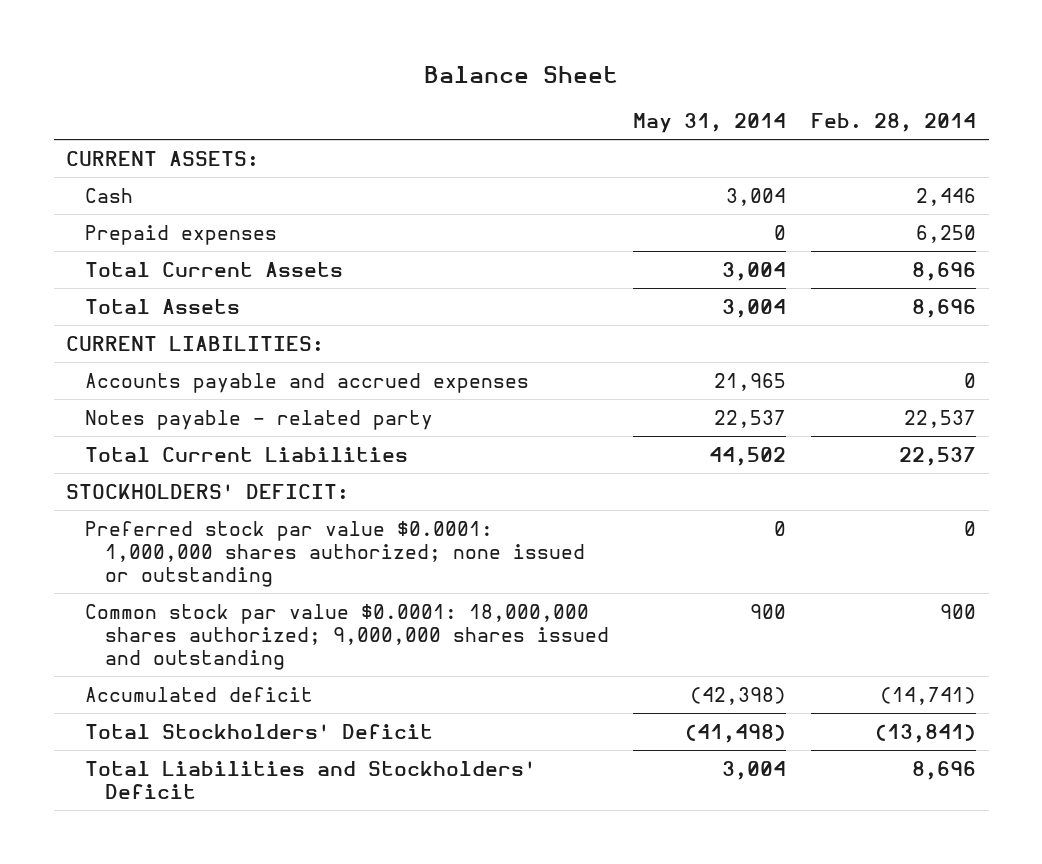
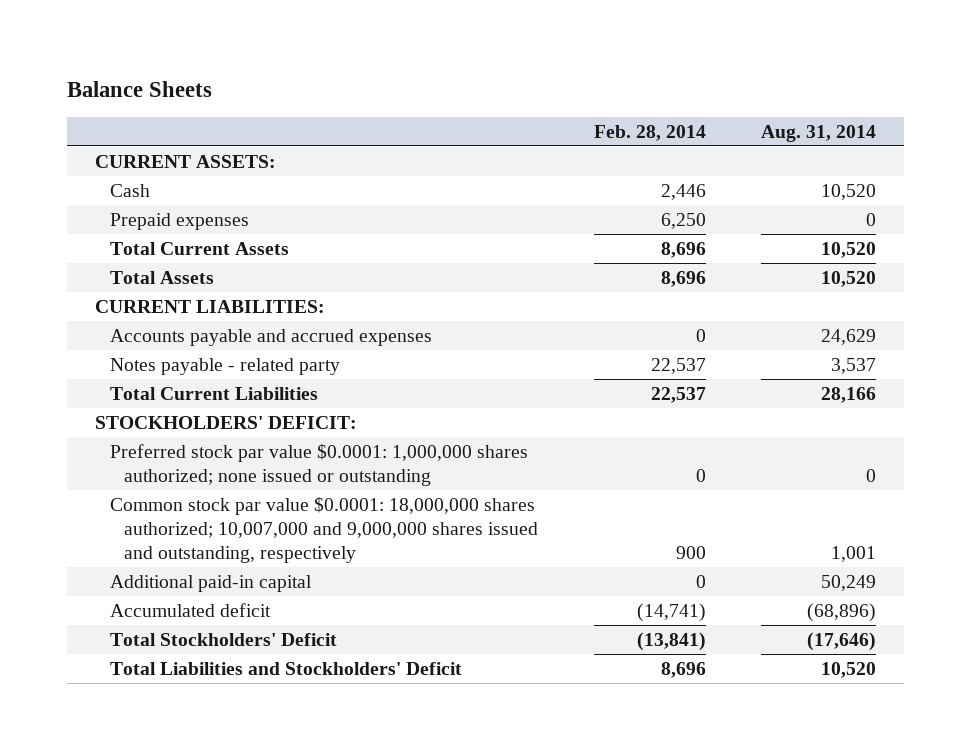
[424,66,619,84] Balance Sheet -> [67,81,213,98] Balance Sheets
[633,112,787,133] May 31, 2014 -> none
none -> [761,124,877,142] Aug. 31, 2014
[85,603,609,670] Common stock par value $0.0001: 18,000,000 shares authorized; 9,000,000 shares issued and outstanding -> [109,496,539,563] Common stock par value $0.0001: 18,000,000 shares authorized; 10,007,000 and 9,000,000 shares issued and outstanding, respectively
none -> [109,574,312,592] Additional paid-in capital

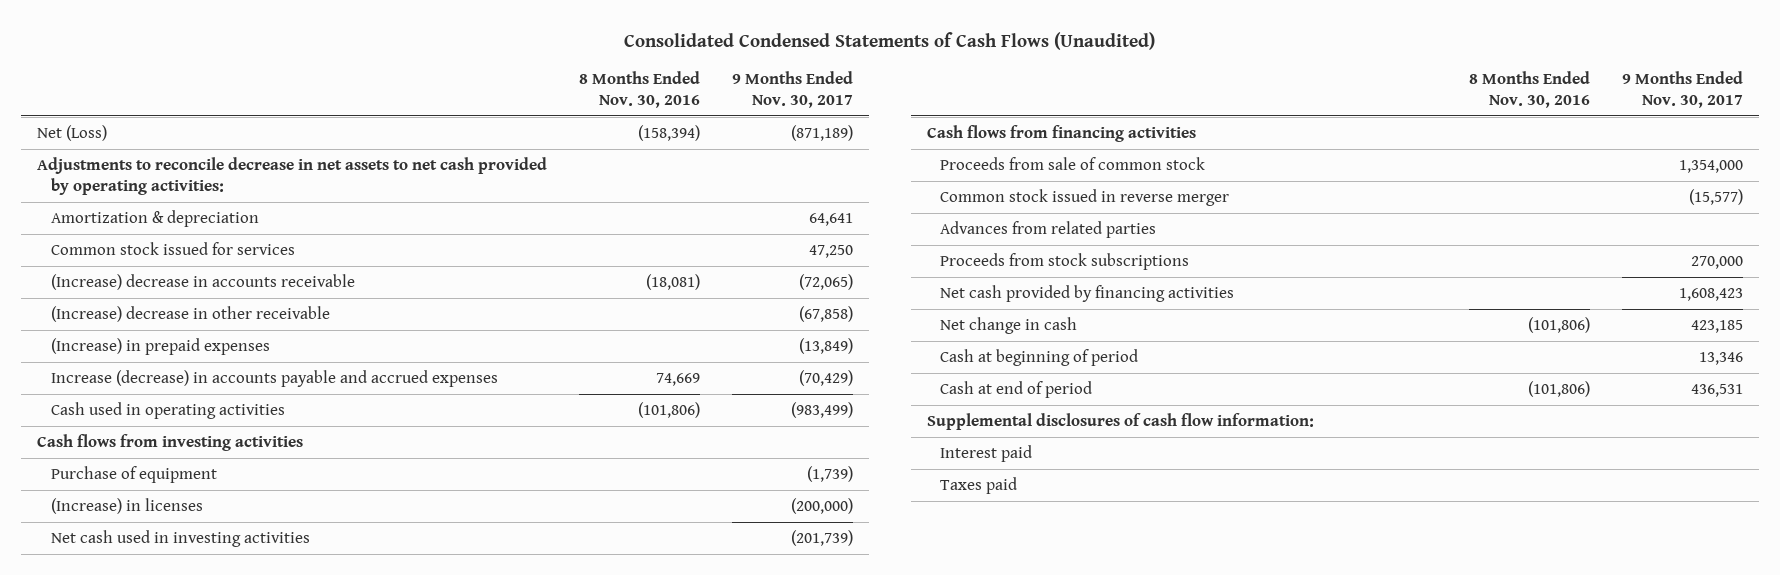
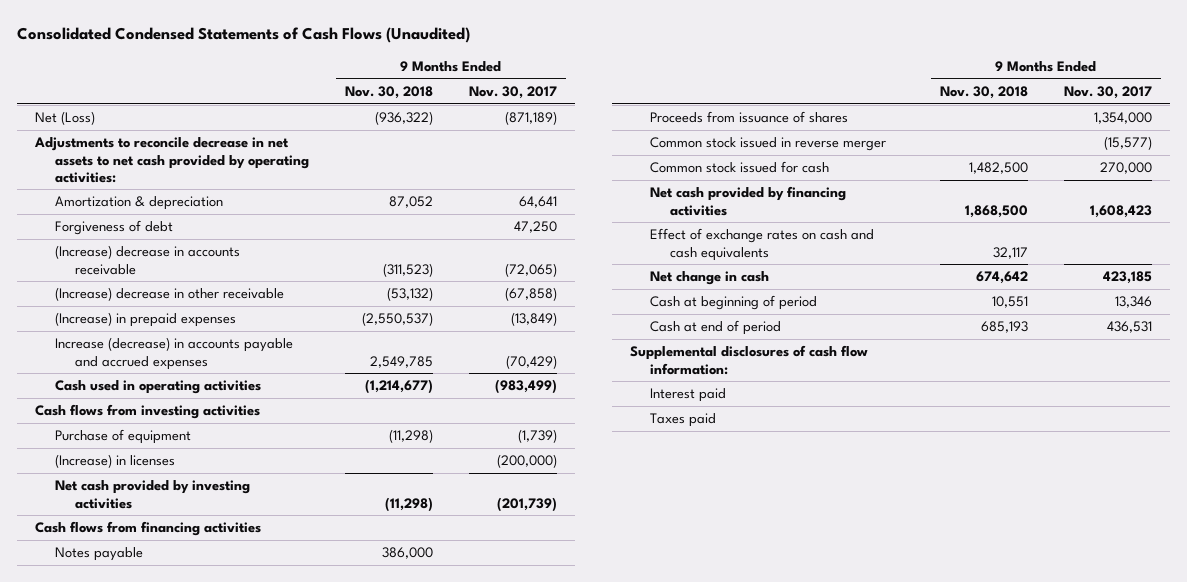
[579,71,701,109] 8 Months Ended Nov. 30, 2016 -> none
none -> [344,86,433,100] Nov. 30, 2018
[50,242,295,256] Common stock issued for services -> [54,220,173,236] Forgiveness of debt
[50,530,310,548] Net cash used in investing activities -> [54,480,250,509] Net cash provided by investing activities
none -> [54,547,143,562] Notes payable
[940,157,1206,171] Proceeds from sale of common stock -> [649,111,848,124] Proceeds from issuance of shares
[940,221,1157,239] Advances from related parties -> none
[940,253,1190,271] Proceeds from stock subscriptions -> [649,161,829,174] Common stock issued for cash
none -> [649,228,874,261] Effect of exchange rates on cash and cash equivalents

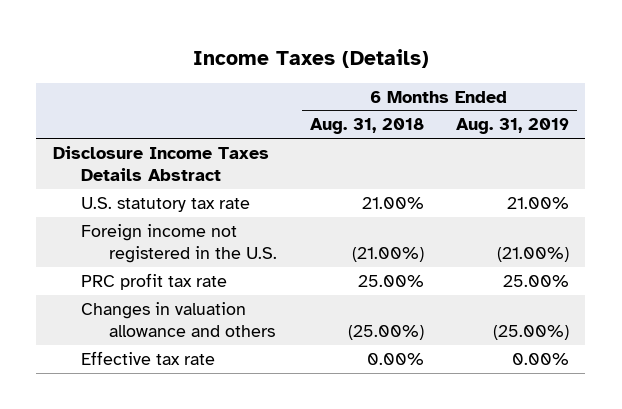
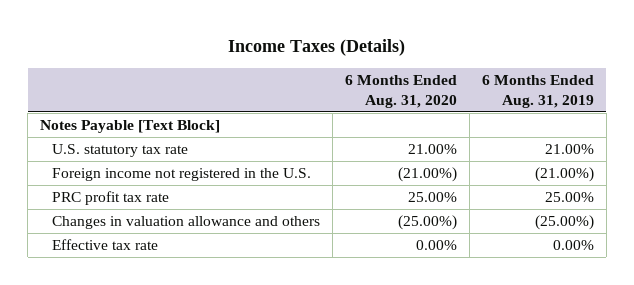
[309,118,424,135] Aug. 31, 2018 -> none
none -> [344,74,457,108] 6 Months Ended Aug. 31, 2020
[52,146,269,182] Disclosure Income Taxes Details Abstract -> [40,120,221,134] Notes Payable [Text Block]

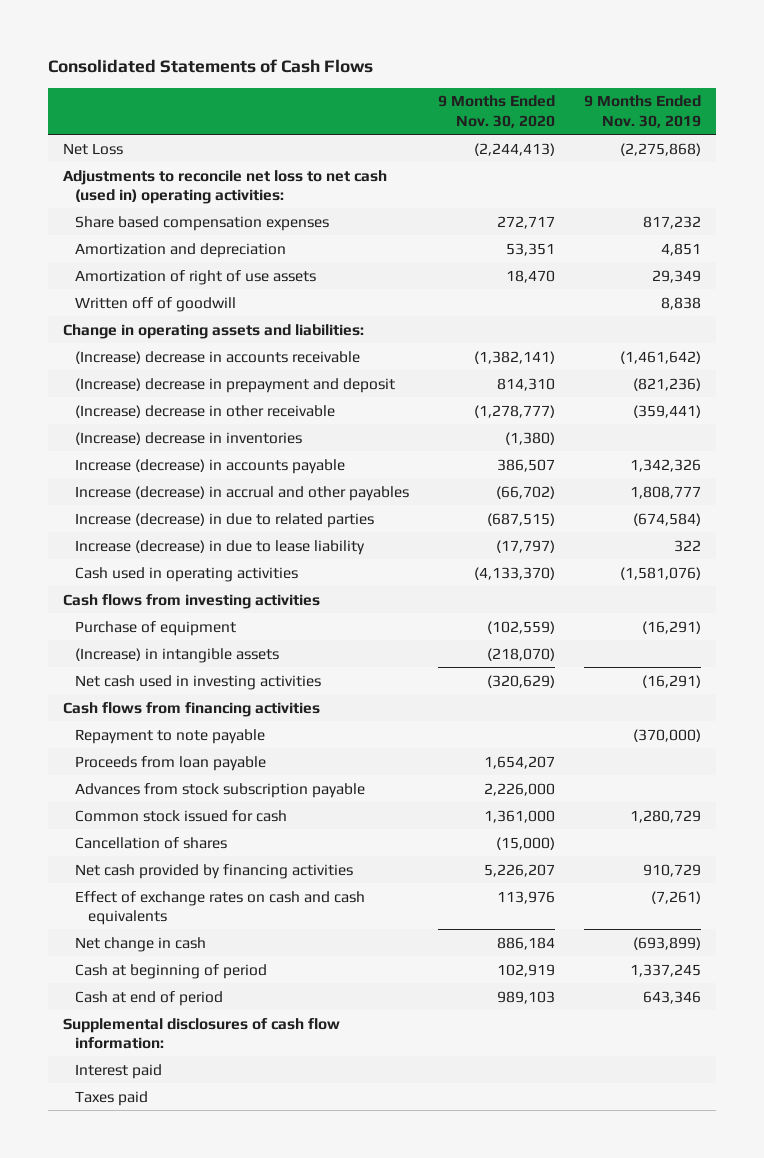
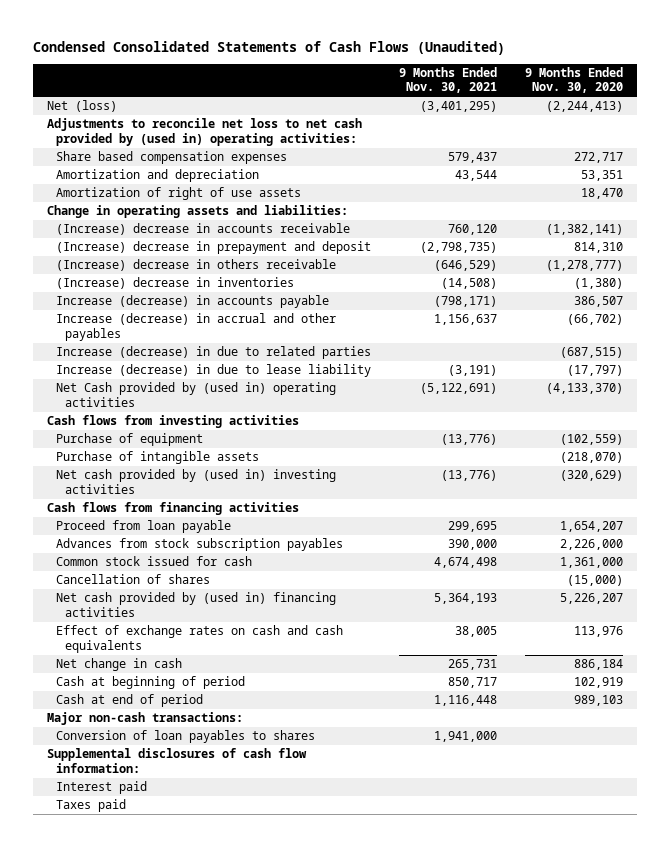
[48,59,374,74] Consolidated Statements of Cash Flows -> [33,40,506,55] Condensed Consolidated Statements of Cash Flows (Unaudited)
[584,95,702,128] 9 Months Ended Nov. 30, 2019 -> none
none -> [399,66,498,94] 9 Months Ended Nov. 30, 2021
[62,142,123,155] Net Loss -> [47,100,118,113] Net (loss)
[62,169,387,204] Adjustments to reconcile net loss to net cash (used in) operating activities: -> [47,118,363,146] Adjustments to reconcile net loss to net cash provided by (used in) operating activities:
[75,296,237,312] Written off of goodwill -> none
[75,404,336,418] (Increase) decrease in other receivable -> [56,259,337,272] (Increase) decrease in others receivable
[75,566,299,582] Cash used in operating activities -> [56,382,337,407] Net Cash provided by (used in) operating activities
[75,647,280,663] (Increase) in intangible assets -> [56,451,260,465] Purchase of intangible assets
[75,674,322,690] Net cash used in investing activities -> [56,469,337,494] Net cash provided by (used in) investing activities
[75,728,266,744] Repayment to note payable -> none
[75,755,267,771] Proceeds from loan payable -> [56,520,232,534] Proceed from loan payable
[75,782,366,798] Advances from stock subscription payable -> [56,538,344,552] Advances from stock subscription payables
[75,863,354,879] Net cash provided by financing activities -> [56,592,337,617] Net cash provided by (used in) financing activities
none -> [47,712,244,726] Major non-cash transactions:
none -> [56,730,316,744] Conversion of loan payables to shares

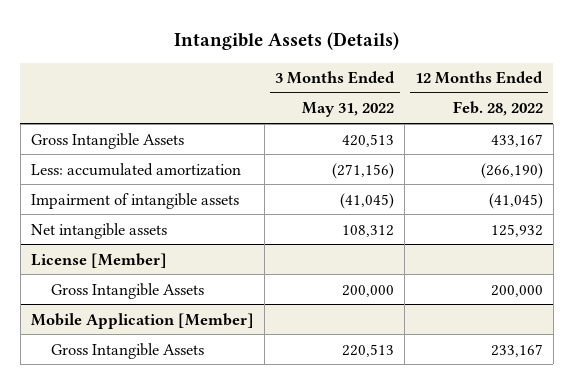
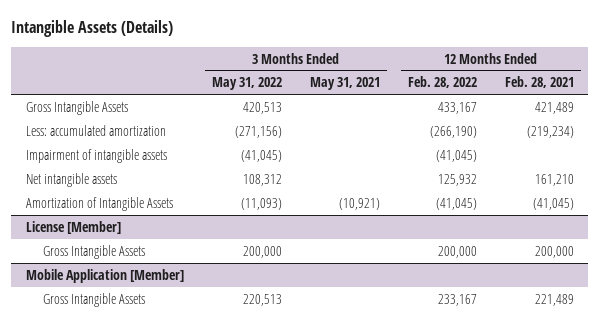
none -> [309,77,380,91] May 31, 2021
none -> [505,76,575,89] Feb. 28, 2021
none -> [25,196,173,211] Amortization of Intangible Assets

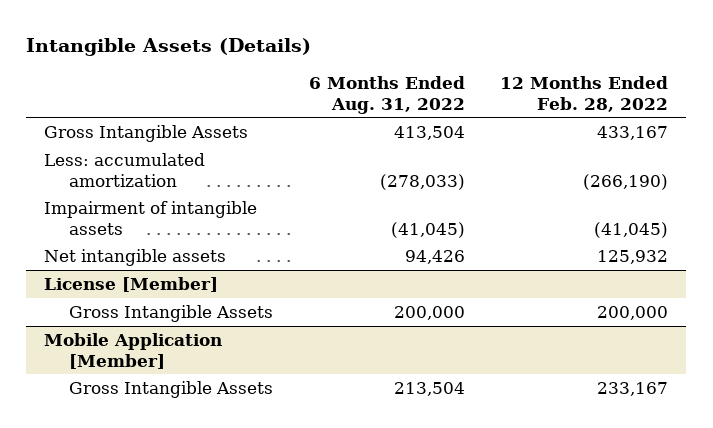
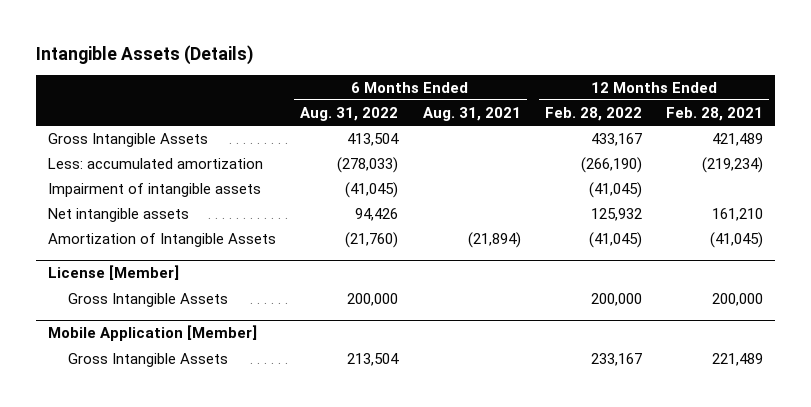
none -> [422,106,521,121] Aug. 31, 2021
none -> [665,106,763,121] Feb. 28, 2021
none -> [48,232,277,247] Amortization of Intangible Assets

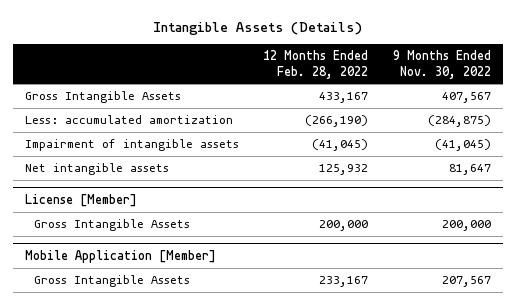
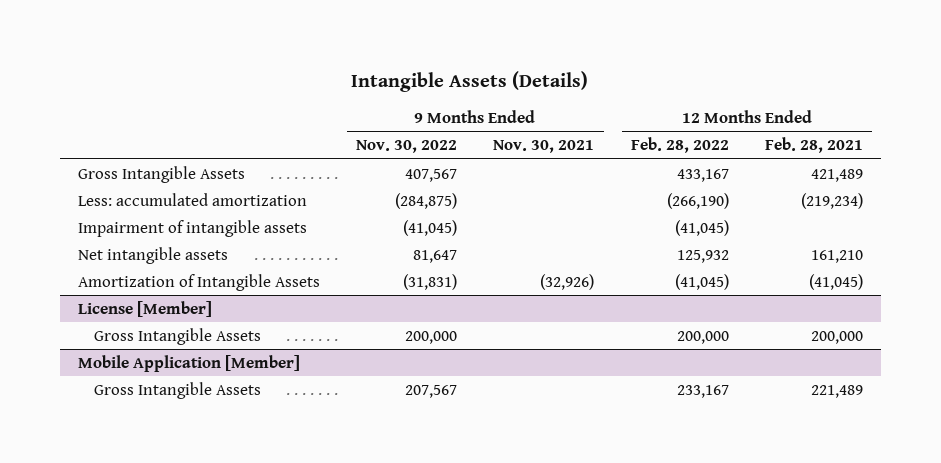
none -> [493,140,595,154] Nov. 30, 2021
none -> [764,137,863,154] Feb. 28, 2021
none -> [78,274,321,292] Amortization of Intangible Assets

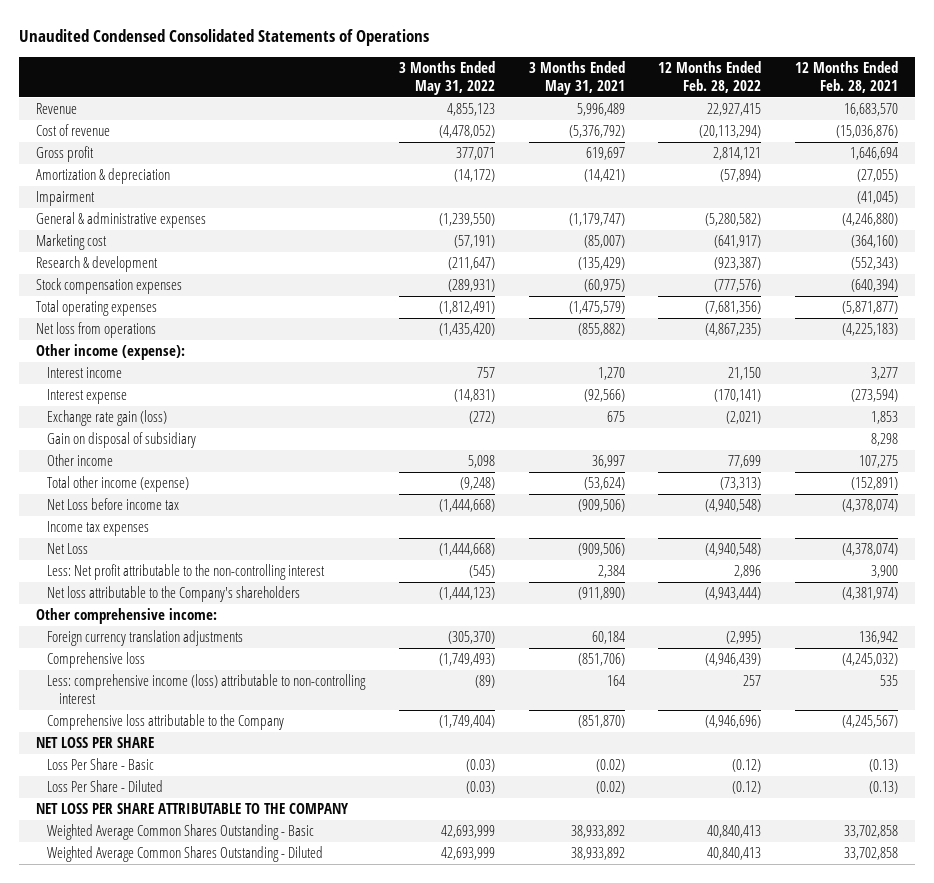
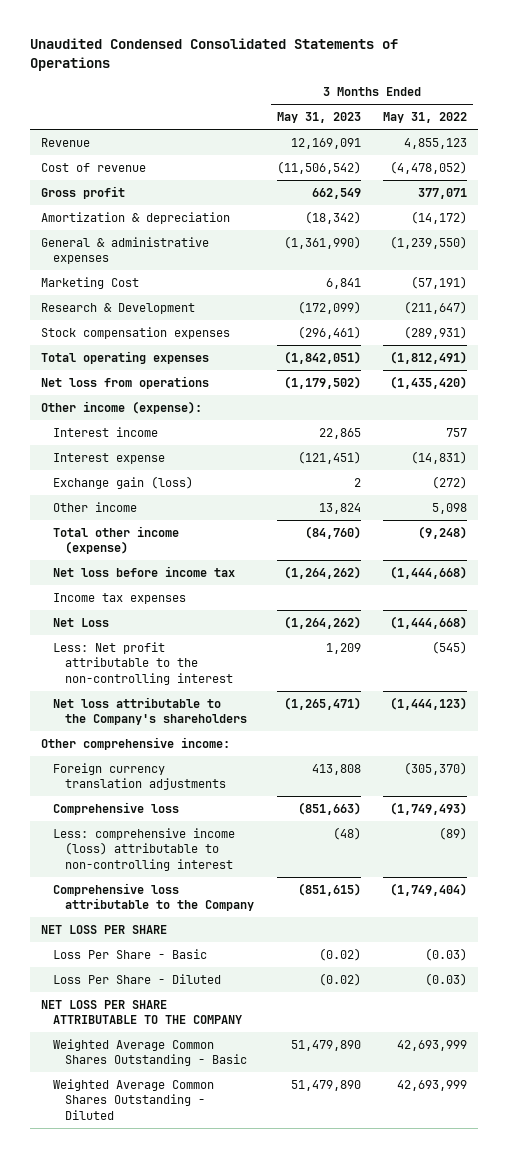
[528,61,625,96] 3 Months Ended May 31, 2021 -> none
[658,61,762,94] 12 Months Ended Feb. 28, 2022 -> none
[795,61,899,94] 12 Months Ended Feb. 28, 2021 -> none
none -> [276,112,361,124] May 31, 2023
[35,191,95,207] Impairment -> none
[35,234,107,251] Marketing cost -> [41,276,140,289] Marketing Cost
[35,256,158,273] Research & development -> [41,302,196,314] Research & Development
[47,432,197,449] Gain on disposal of subsidiary -> none
[47,410,168,427] Exchange rate gain (loss) -> [53,475,194,489] Exchange gain (loss)
[47,498,180,511] Net Loss before income tax -> [53,565,236,577] Net loss before income tax

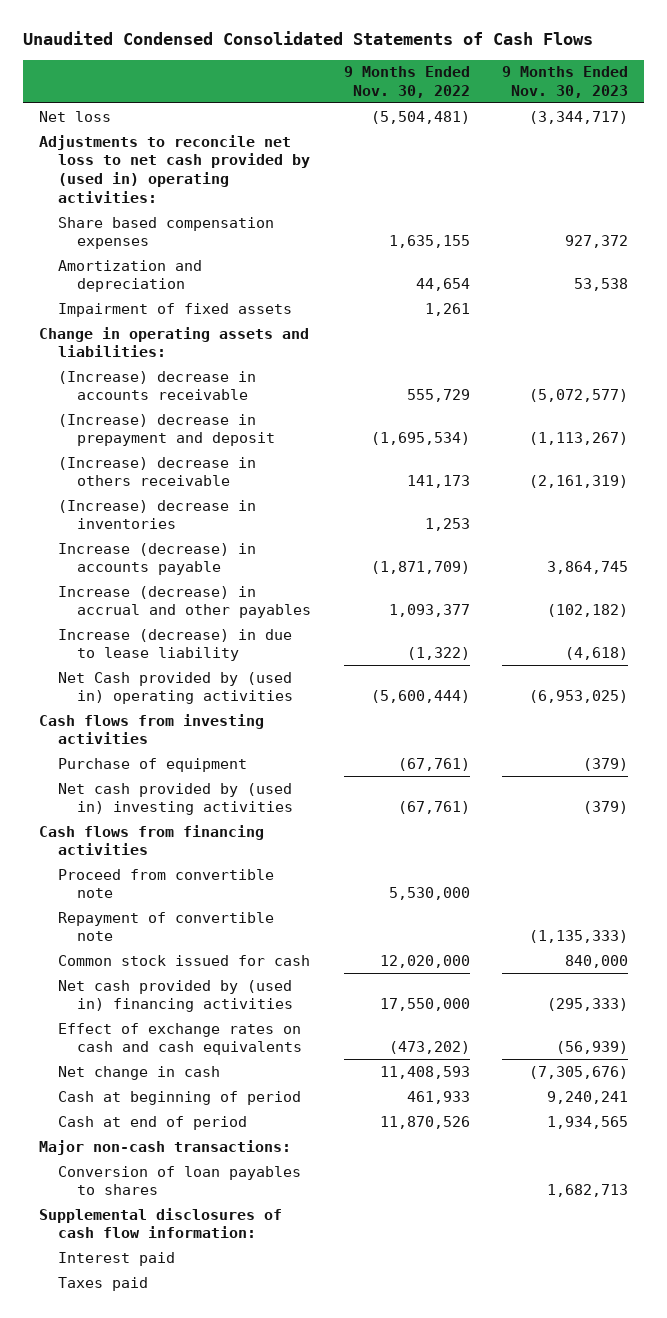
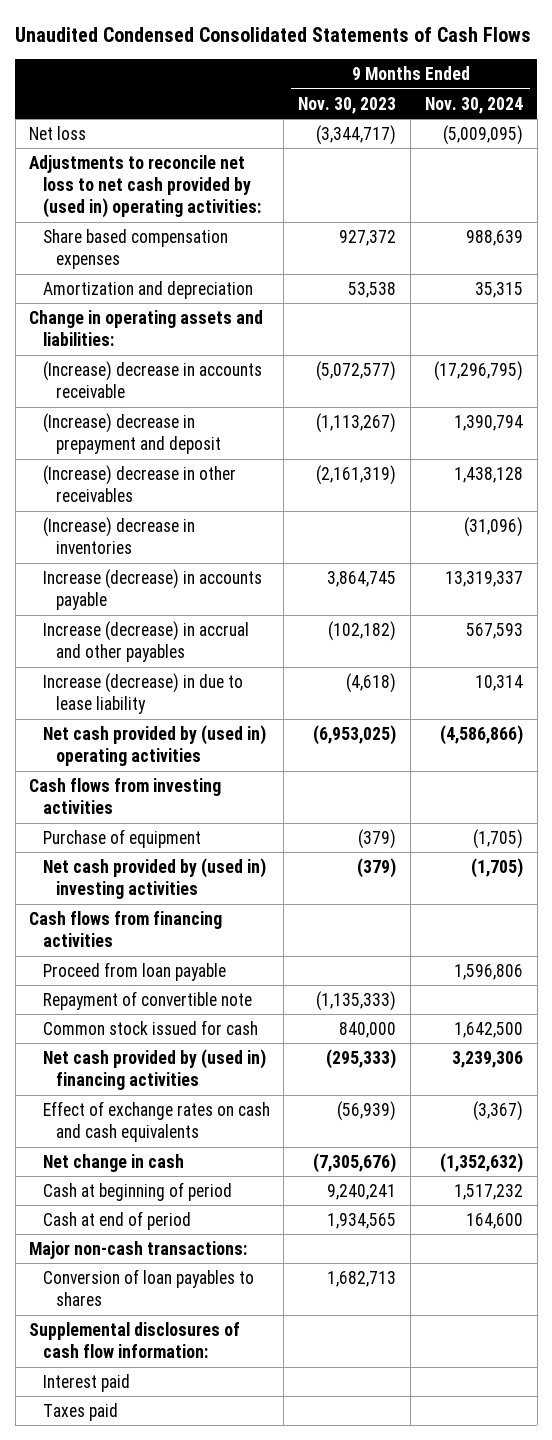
[343,66,470,98] 9 Months Ended Nov. 30, 2022 -> none
none -> [424,96,523,114] Nov. 30, 2024
[57,302,292,317] Impairment of fixed assets -> none
[57,456,256,487] (Increase) decrease in others receivable -> [42,464,236,503] (Increase) decrease in other receivables
[57,671,294,705] Net Cash provided by (used in) operating activities -> [42,724,266,767] Net cash provided by (used in) operating activities
[57,868,274,899] Proceed from convertible note -> none
none -> [42,961,226,981] Proceed from loan payable

